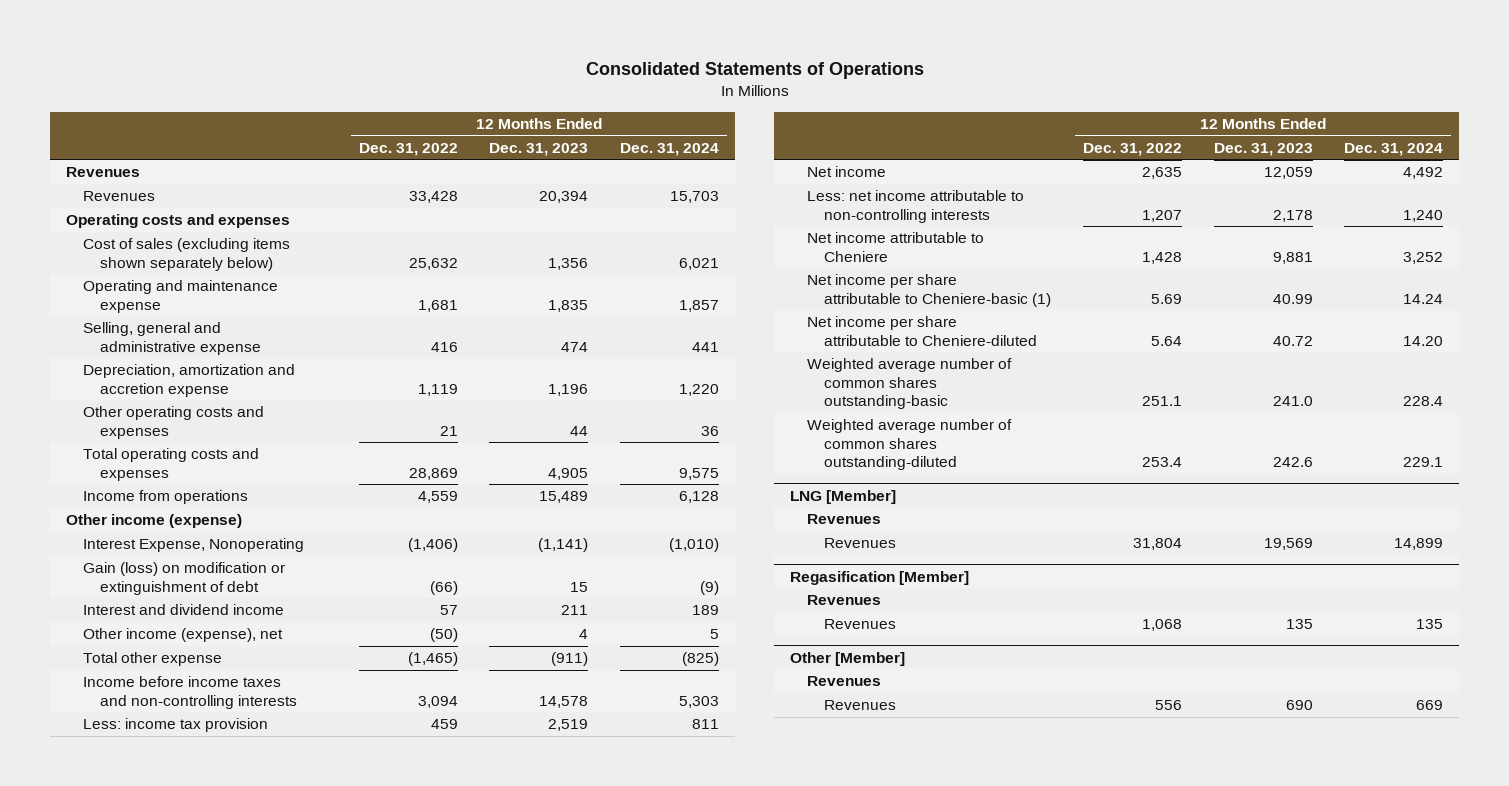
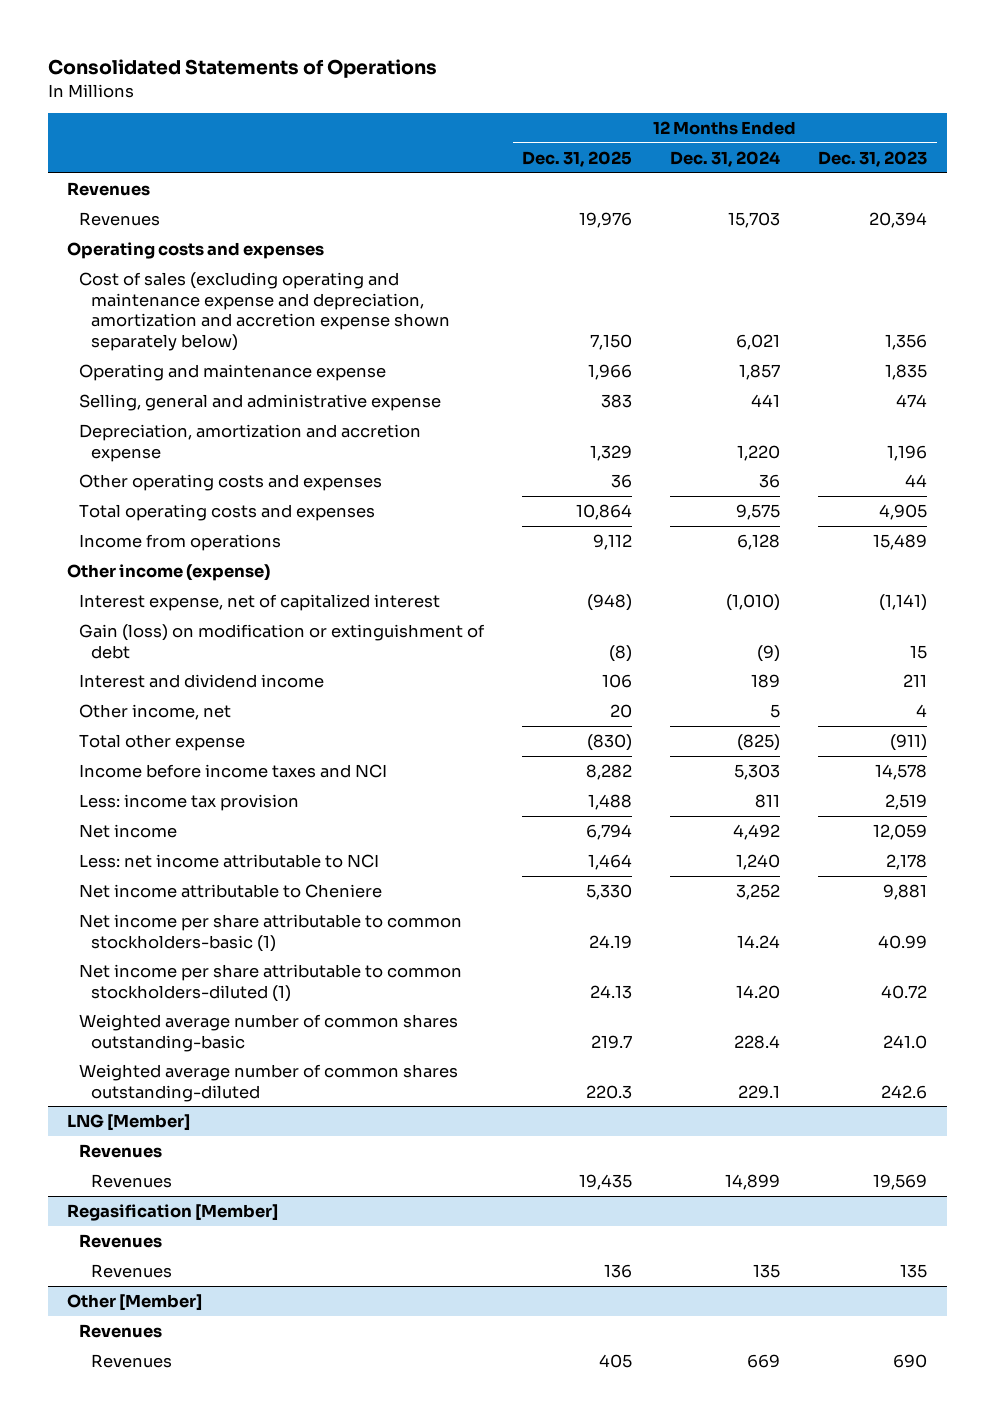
[358,142,458,156] Dec. 31, 2022 -> none
none -> [522,150,633,167] Dec. 31, 2025
[83,238,291,271] Cost of sales (excluding items shown separately below) -> [79,271,451,352] Cost of sales (excluding operating and maintenance expense and depreciation, amortization and accretion expense shown separately below)
[83,538,305,553] Interest Expense, Nonoperating -> [79,593,441,611] Interest expense, net of capitalized interest
[83,628,284,643] Other income (expense), net -> [79,703,232,720] Other income, net
[83,676,298,709] Income before income taxes and non-controlling interests -> [79,763,388,778] Income before income taxes and NCI
[807,190,1025,223] Less: net income attributable to non-controlling interests -> [79,853,380,868] Less: net income attributable to NCI
[807,274,1052,307] Net income per share attributable to Cheniere-basic (1) -> [79,913,463,952] Net income per share attributable to common stockholders-basic (1)
[807,316,1038,346] Net income per share attributable to Cheniere-diluted -> [79,963,463,1002] Net income per share attributable to common stockholders-diluted (1)

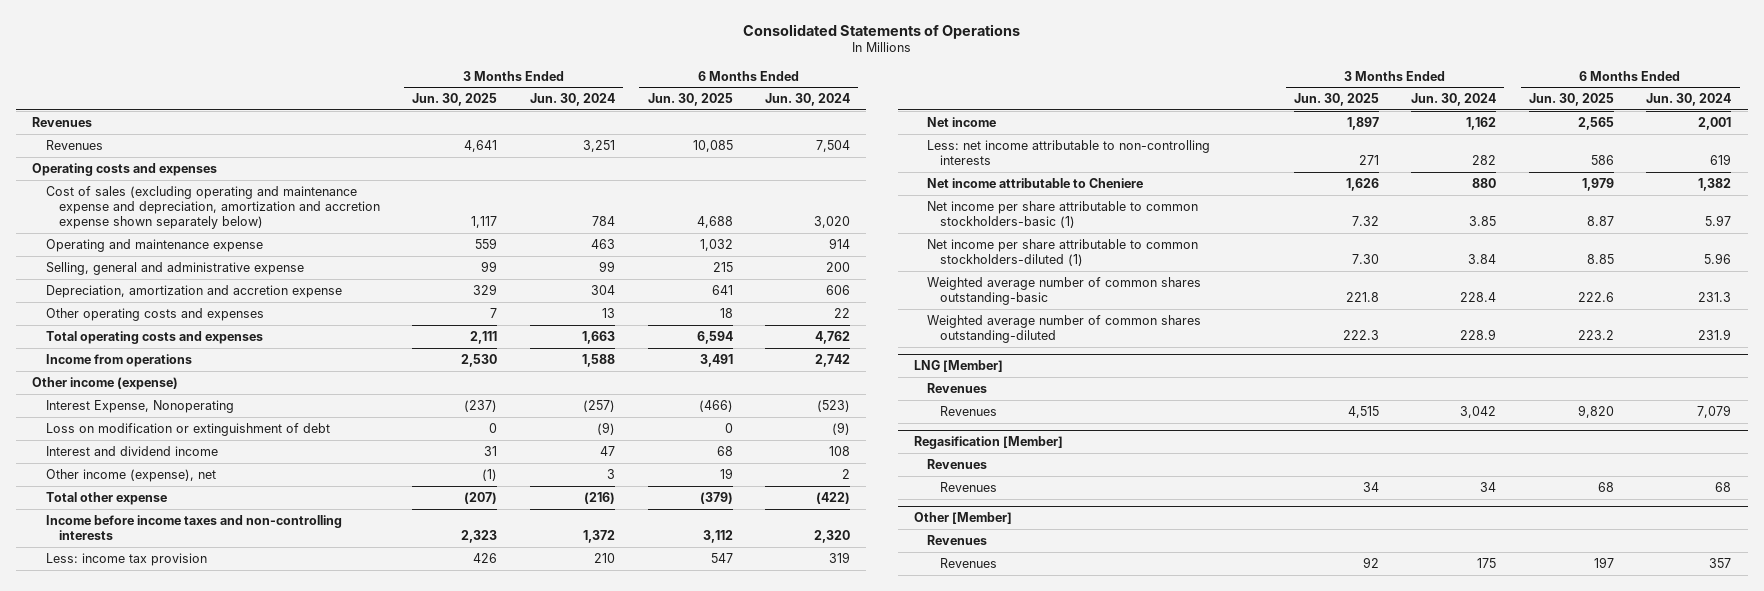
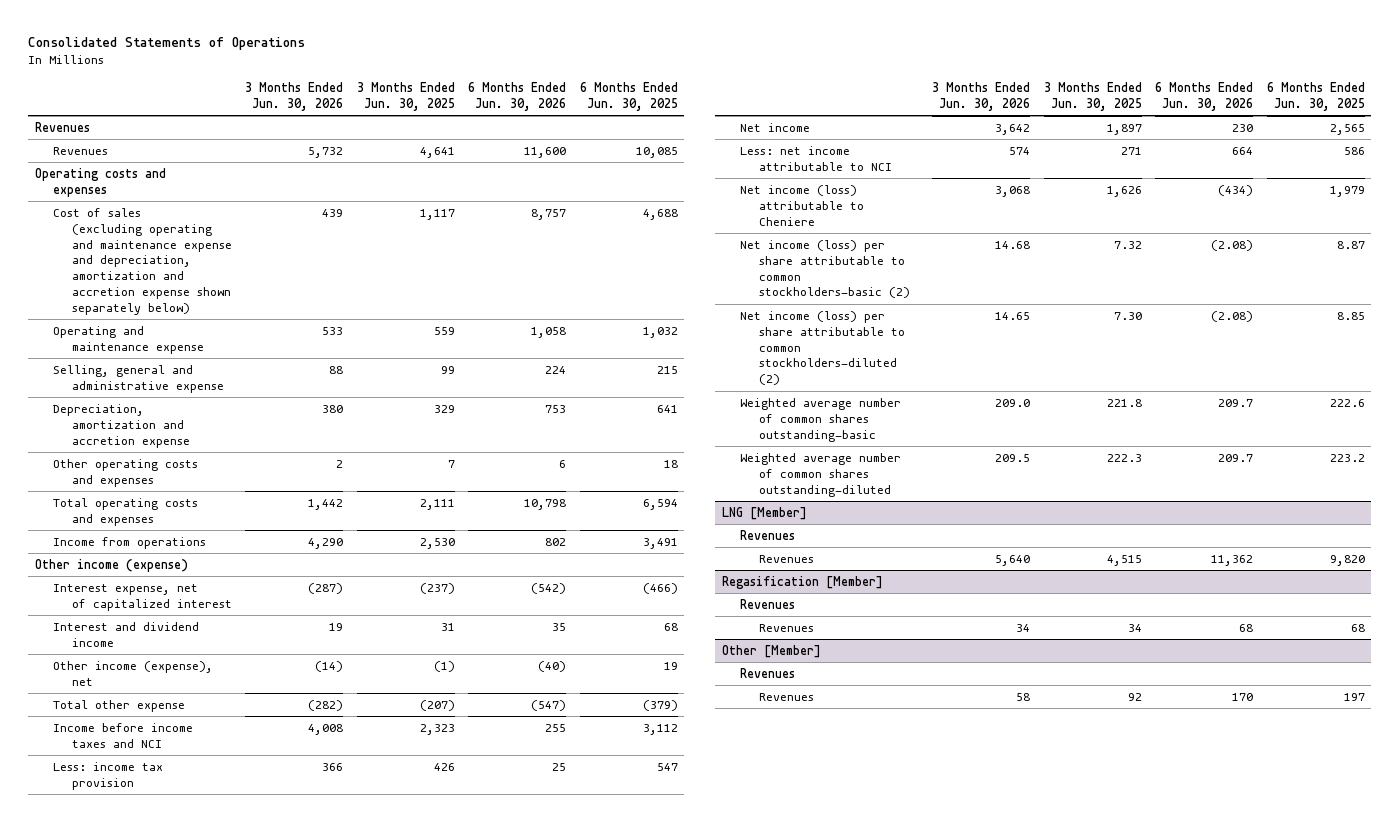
[529,93,615,107] Jun. 30, 2024 -> none
[765,93,851,107] Jun. 30, 2024 -> none
none -> [245,81,344,111] 3 Months Ended Jun. 30, 2026
none -> [468,81,567,111] 6 Months Ended Jun. 30, 2026
[45,422,330,436] Loss on modification or extinguishment of debt -> none
[45,399,234,413] Interest Expense, Nonoperating -> [53,583,232,611] Interest expense, net of capitalized interest
[45,514,342,540] Income before income taxes and non-controlling interests -> [53,722,194,748] Income before income taxes and NCI
[927,139,1211,165] Less: net income attributable to non-controlling interests -> [740,145,892,171] Less: net income attributable to NCI
[927,177,1144,188] Net income attributable to Cheniere -> [740,184,864,226] Net income (loss) attributable to Cheniere
[927,200,1199,228] Net income per share attributable to common stockholders-basic (1) -> [740,239,910,299] Net income (loss) per share attributable to common stockholders-basic (2)
[927,238,1199,266] Net income per share attributable to common stockholders-diluted (1) -> [740,310,905,386] Net income (loss) per share attributable to common stockholders-diluted (2)

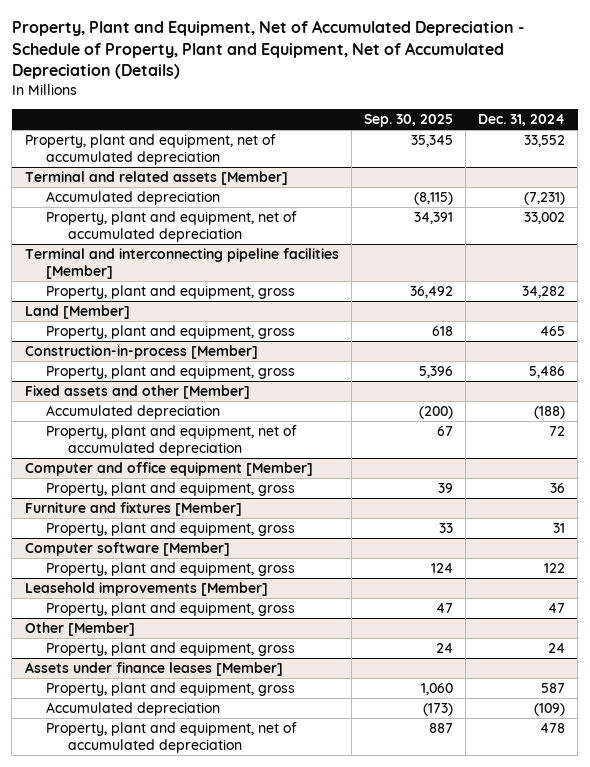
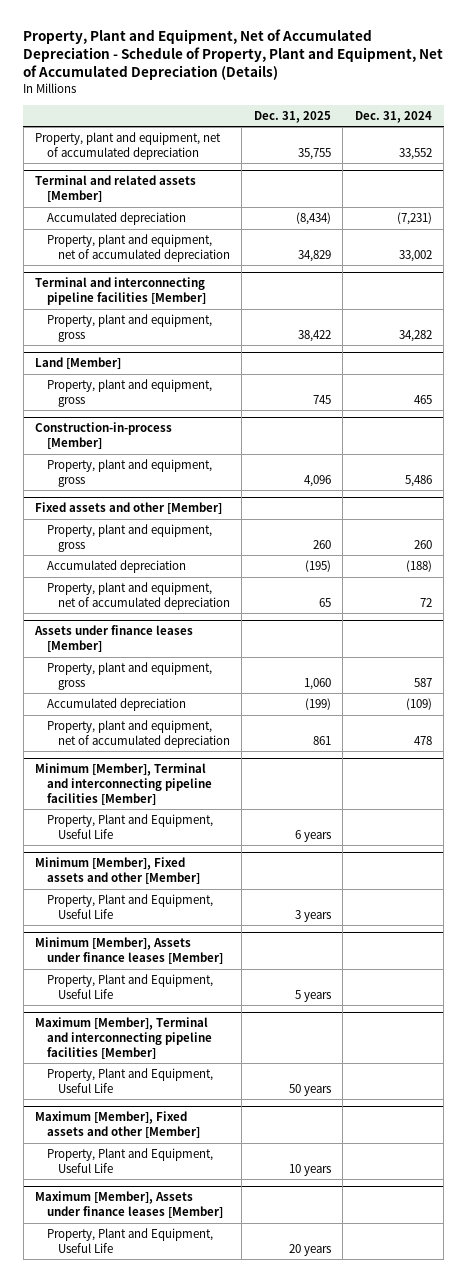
[363,113,453,127] Sep. 30, 2025 -> none
none -> [253,110,331,123] Dec. 31, 2025
none -> [46,524,212,552] Property, plant and equipment, gross
[24,462,313,477] Computer and office equipment [Member] -> none
[46,482,296,497] Property, plant and equipment, gross -> none
[24,502,242,517] Furniture and fixtures [Member] -> none
[46,522,296,537] Property, plant and equipment, gross -> none
[24,542,230,557] Computer software [Member] -> none
[46,562,296,577] Property, plant and equipment, gross -> none
[24,582,268,597] Leasehold improvements [Member] -> none
[46,602,296,617] Property, plant and equipment, gross -> none
[24,622,135,637] Other [Member] -> none
[46,642,296,657] Property, plant and equipment, gross -> none
none -> [35,763,212,805] Minimum [Member], Terminal and interconnecting pipeline facilities [Member]
none -> [46,814,213,839] Property, Plant and Equipment, Useful Life
none -> [35,857,200,884] Minimum [Member], Fixed assets and other [Member]
none -> [46,894,213,919] Property, Plant and Equipment, Useful Life
none -> [35,937,223,964] Minimum [Member], Assets under finance leases [Member]
none -> [46,974,213,999] Property, Plant and Equipment, Useful Life
none -> [35,1017,212,1059] Maximum [Member], Terminal and interconnecting pipeline facilities [Member]
none -> [46,1068,213,1093] Property, Plant and Equipment, Useful Life
none -> [35,1111,200,1138] Maximum [Member], Fixed assets and other [Member]
none -> [46,1148,213,1173] Property, Plant and Equipment, Useful Life
none -> [35,1191,223,1218] Maximum [Member], Assets under finance leases [Member]
none -> [46,1228,213,1253] Property, Plant and Equipment, Useful Life

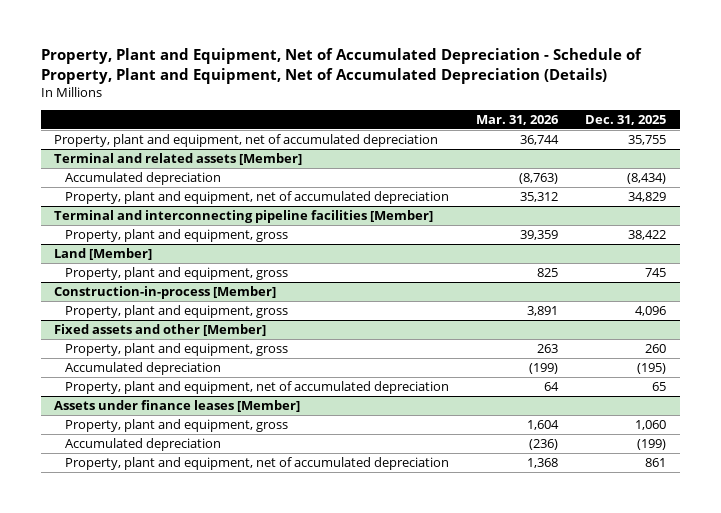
[354,110,432,123] Dec. 31, 2024 -> none
none -> [476,114,560,125] Mar. 31, 2026
[35,763,212,805] Minimum [Member], Terminal and interconnecting pipeline facilities [Member] -> none
[46,814,213,839] Property, Plant and Equipment, Useful Life -> none
[35,857,200,884] Minimum [Member], Fixed assets and other [Member] -> none
[46,894,213,919] Property, Plant and Equipment, Useful Life -> none
[35,937,223,964] Minimum [Member], Assets under finance leases [Member] -> none
[46,974,213,999] Property, Plant and Equipment, Useful Life -> none
[35,1017,212,1059] Maximum [Member], Terminal and interconnecting pipeline facilities [Member] -> none
[46,1068,213,1093] Property, Plant and Equipment, Useful Life -> none
[35,1111,200,1138] Maximum [Member], Fixed assets and other [Member] -> none
[46,1148,213,1173] Property, Plant and Equipment, Useful Life -> none
[35,1191,223,1218] Maximum [Member], Assets under finance leases [Member] -> none
[46,1228,213,1253] Property, Plant and Equipment, Useful Life -> none

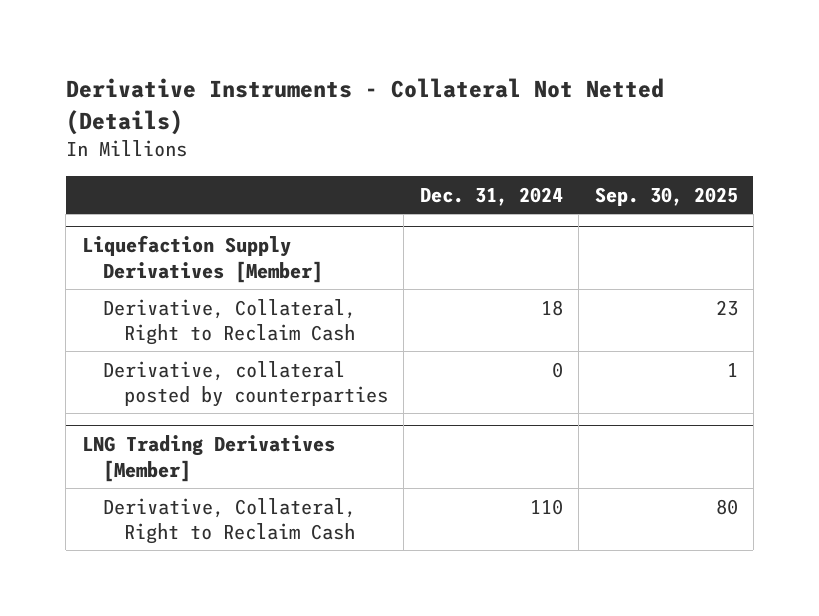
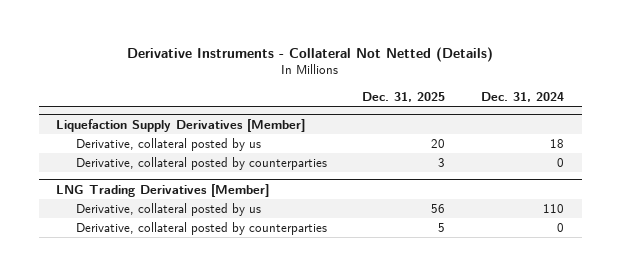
[594,186,738,206] Sep. 30, 2025 -> none
none -> [362,91,446,102] Dec. 31, 2025
[102,298,356,345] Derivative, Collateral, Right to Reclaim Cash -> [75,138,261,152] Derivative, collateral posted by us
[102,497,356,544] Derivative, Collateral, Right to Reclaim Cash -> [75,203,261,217] Derivative, collateral posted by us
none -> [75,222,327,236] Derivative, collateral posted by counterparties

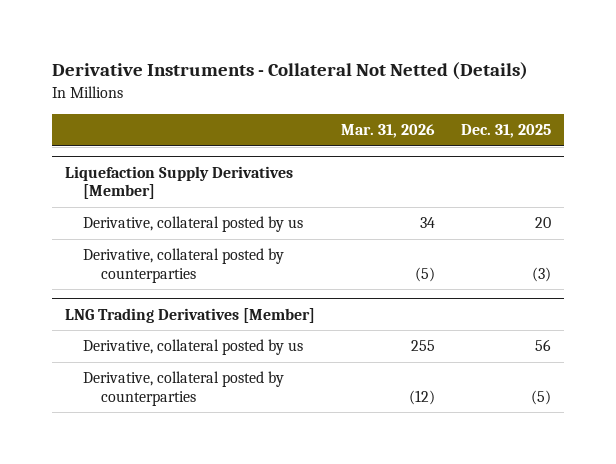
[481,91,565,102] Dec. 31, 2024 -> none
none -> [340,124,435,139] Mar. 31, 2026
[438,158,446,168] 3 -> [532,266,552,282] (3)
[438,223,446,233] 5 -> [531,389,552,405] (5)

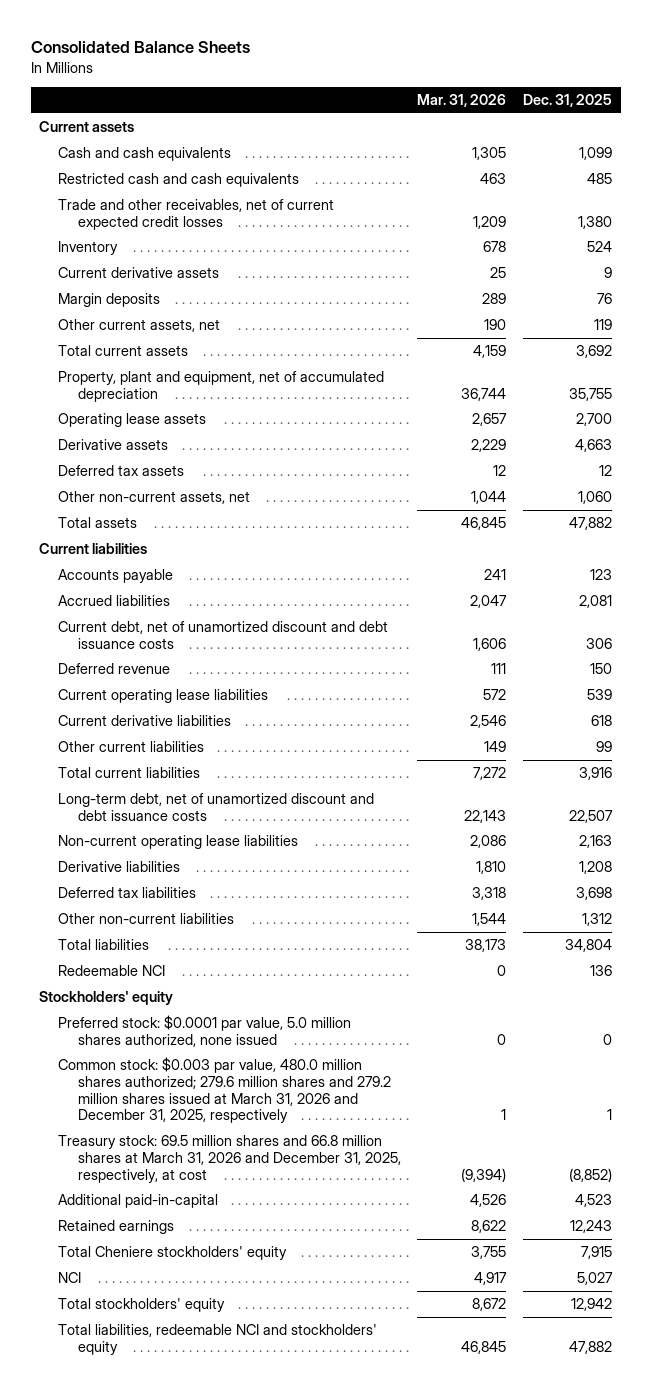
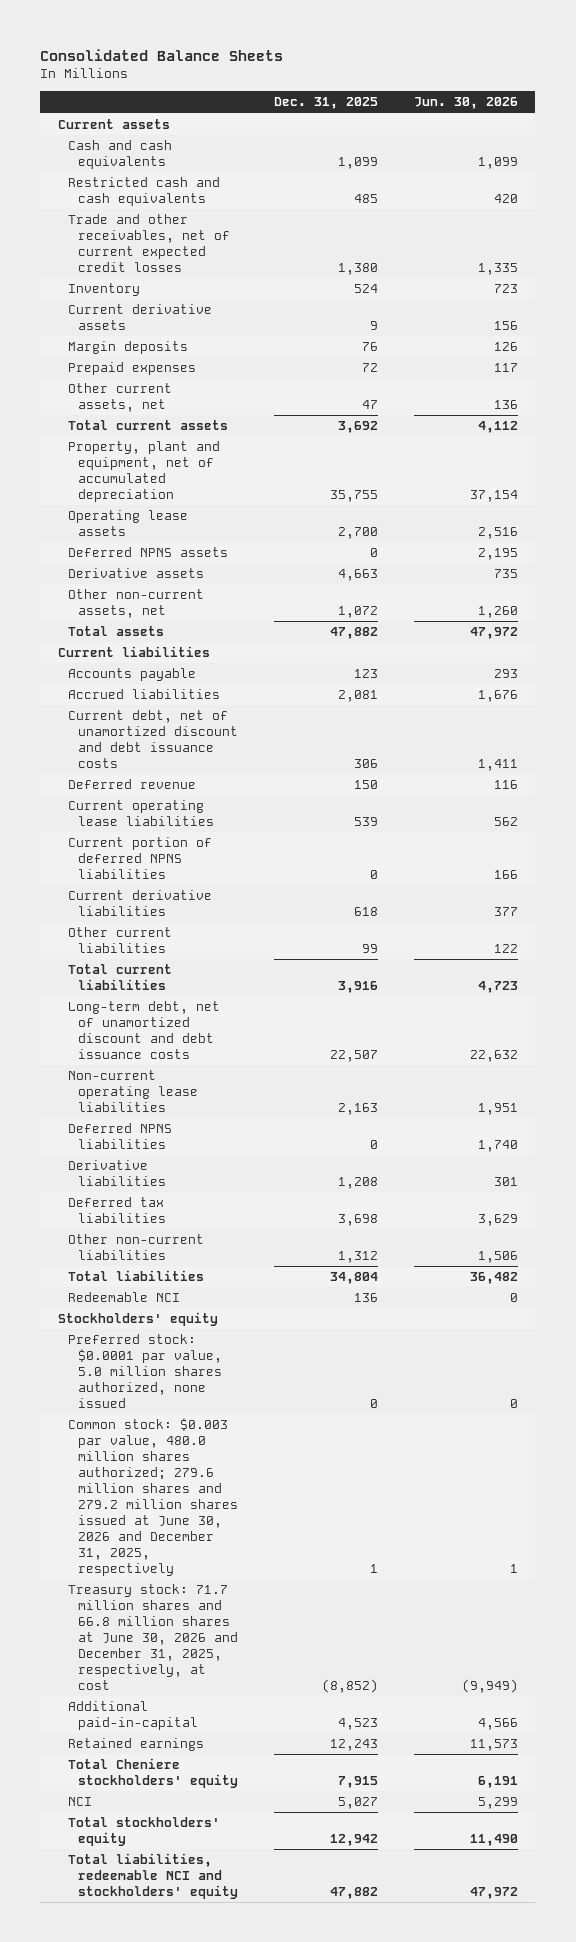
[417,94,507,108] Mar. 31, 2026 -> none
none -> [413,97,518,110] Jun. 30, 2026
none -> [68,362,197,376] Prepaid expenses
[594,319,613,331] 119 -> [361,400,378,410] 47
none -> [68,547,229,558] Deferred NPNS assets
[58,465,185,477] Deferred tax assets -> none
[578,491,613,505] 1,060 -> [337,606,378,619] 1,072
none -> [68,837,213,880] Current portion of deferred NPNS liabilities
none -> [68,1123,173,1150] Deferred NPNS liabilities
[58,1057,391,1124] Common stock: $0.003 par value, 480.0 million shares authorized; 279.6 million shares and 279.2 million shares issued at March 31, 2026 and December 31, 2025, respectively -> [68,1418,239,1577] Common stock: $0.003 par value, 480.0 million shares authorized; 279.6 million shares and 279.2 million shares issued at June 30, 2026 and December 31, 2025, respectively
[58,1135,401,1183] Treasury stock: 69.5 million shares and 66.8 million shares at March 31, 2026 and December 31, 2025, respectively, at cost -> [68,1584,239,1691] Treasury stock: 71.7 million shares and 66.8 million shares at June 30, 2026 and December 31, 2025, respectively, at cost

